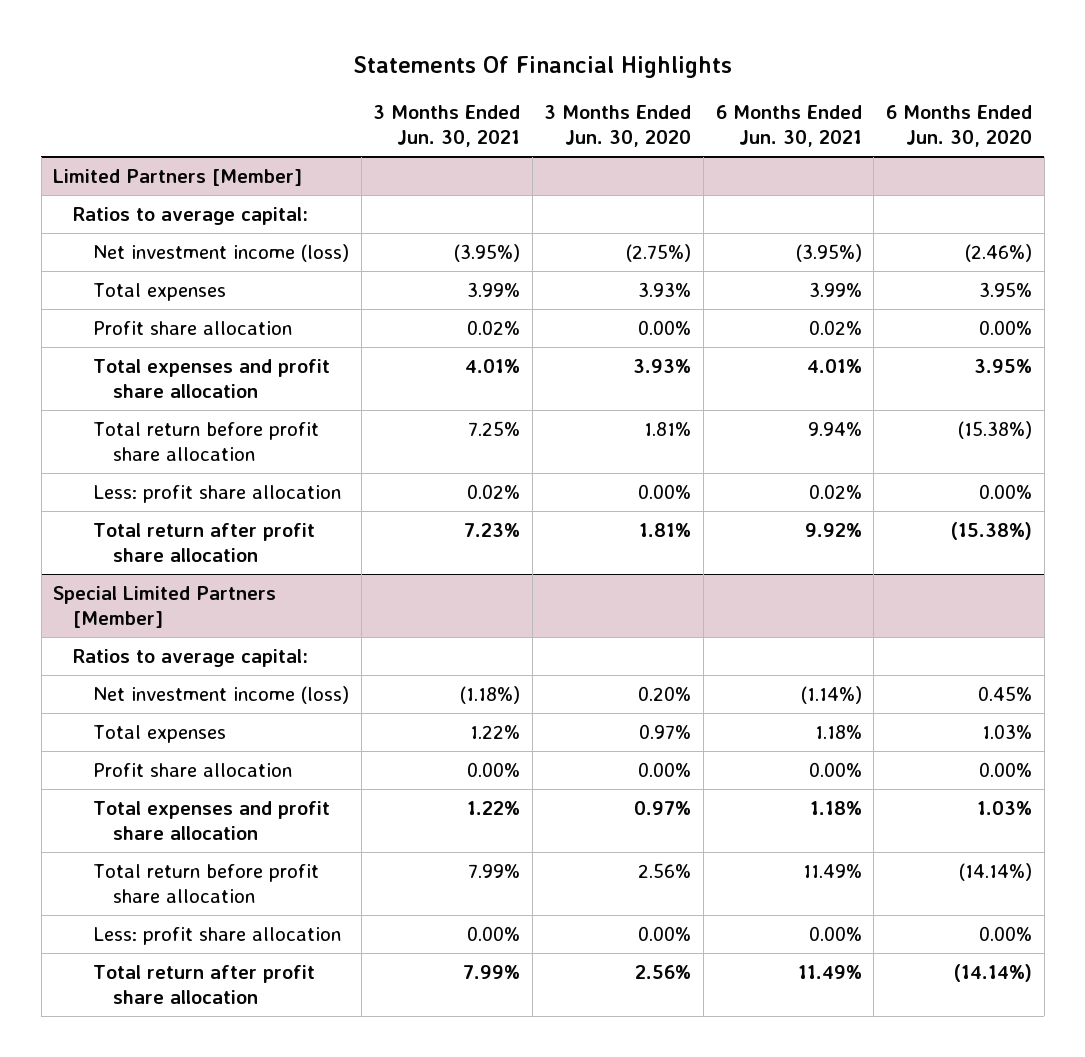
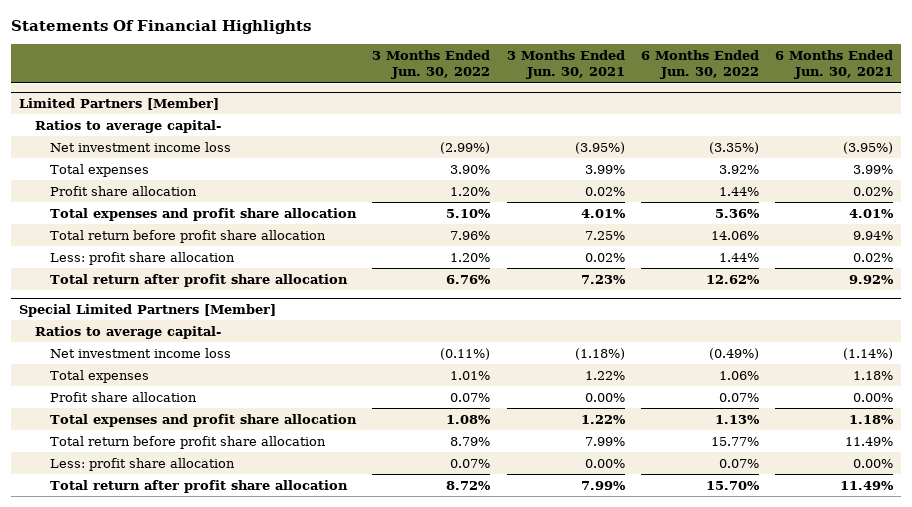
[544,104,692,148] 3 Months Ended Jun. 30, 2020 -> none
[886,104,1033,148] 6 Months Ended Jun. 30, 2020 -> none
none -> [372,50,491,80] 3 Months Ended Jun. 30, 2022
none -> [640,50,759,80] 6 Months Ended Jun. 30, 2022
[73,206,309,225] Ratios to average capital: -> [34,119,221,133] Ratios to average capital-
[92,243,349,262] Net investment income (loss) -> [50,141,232,152] Net investment income loss
[73,648,309,667] Ratios to average capital: -> [34,325,221,339] Ratios to average capital-
[92,685,349,704] Net investment income (loss) -> [50,347,232,358] Net investment income loss

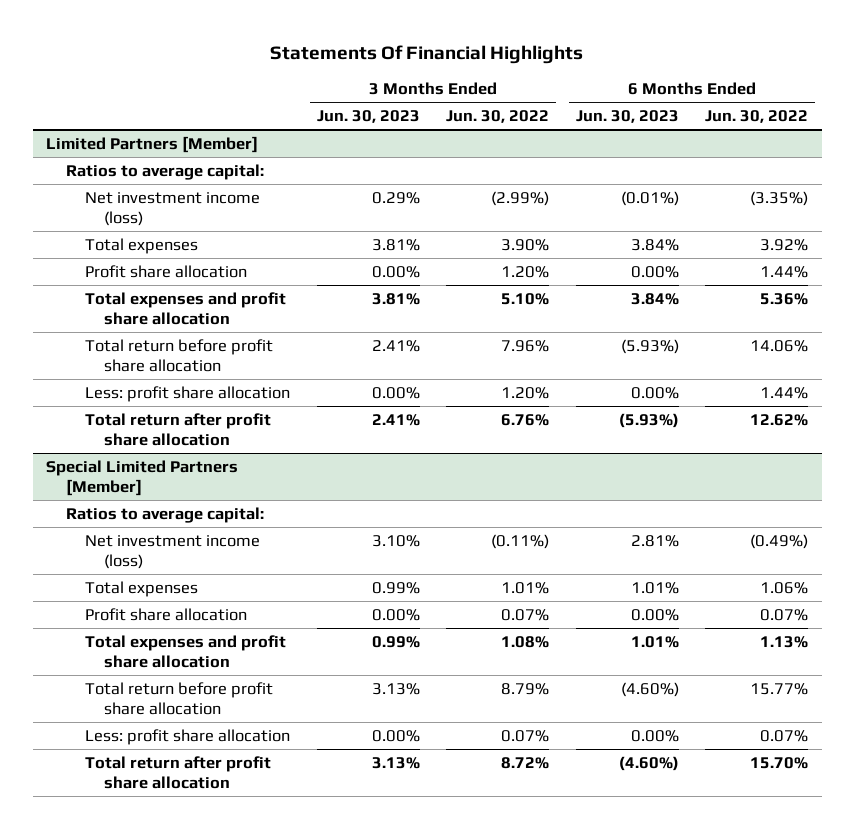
[506,50,625,80] 3 Months Ended Jun. 30, 2021 -> none
[775,50,894,80] 6 Months Ended Jun. 30, 2021 -> none
none -> [316,110,420,124] Jun. 30, 2023
none -> [575,110,679,124] Jun. 30, 2023
[34,119,221,133] Ratios to average capital- -> [65,163,264,180] Ratios to average capital:
[50,141,232,152] Net investment income loss -> [84,191,260,226] Net investment income (loss)
[34,325,221,339] Ratios to average capital- -> [65,506,264,523] Ratios to average capital:
[50,347,232,358] Net investment income loss -> [84,534,260,569] Net investment income (loss)

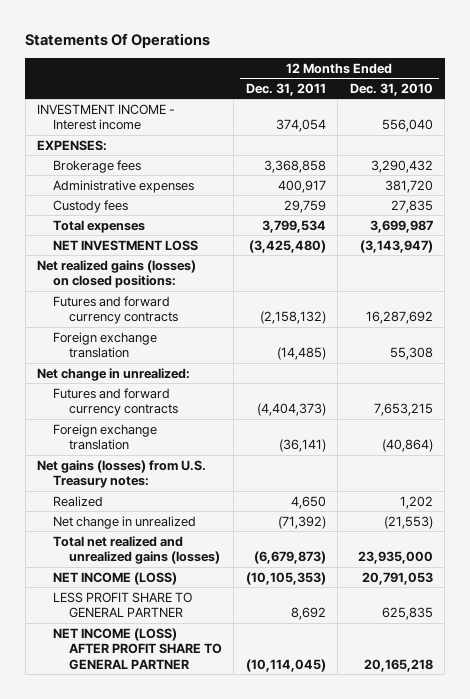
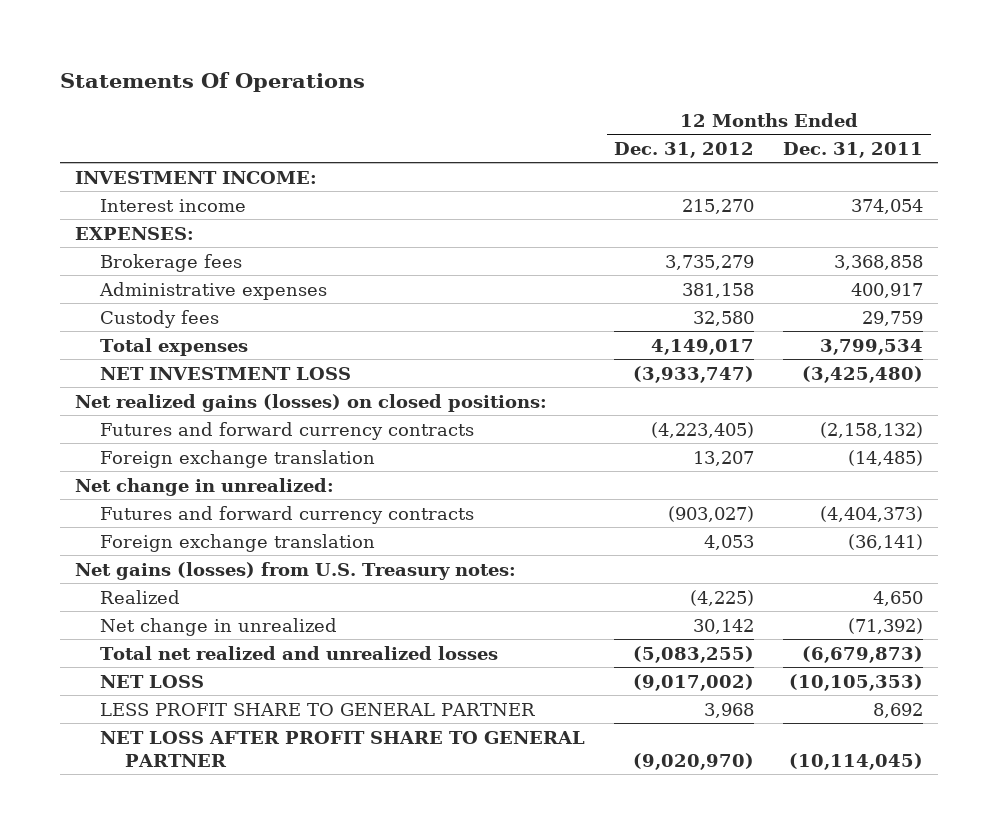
[349,82,433,96] Dec. 31, 2010 -> none
none -> [614,141,755,158] Dec. 31, 2012
none -> [74,170,317,184] INVESTMENT INCOME:
[37,103,176,131] INVESTMENT INCOME - Interest income -> [99,198,246,212] Interest income
[52,535,220,565] Total net realized and unrealized gains (losses) -> [99,645,498,660] Total net realized and unrealized losses
[52,571,177,585] NET INCOME (LOSS) -> [99,674,204,688] NET LOSS
[52,627,222,670] NET INCOME (LOSS) AFTER PROFIT SHARE TO GENERAL PARTNER -> [99,730,585,767] NET LOSS AFTER PROFIT SHARE TO GENERAL PARTNER

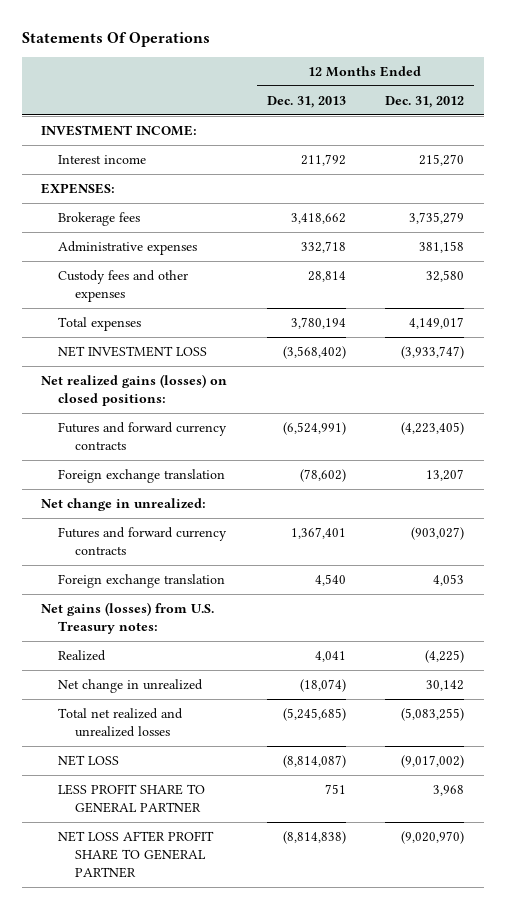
[783,141,924,158] Dec. 31, 2011 -> none
none -> [266,95,346,108] Dec. 31, 2013
[99,309,219,328] Custody fees -> [58,269,189,302] Custody fees and other expenses

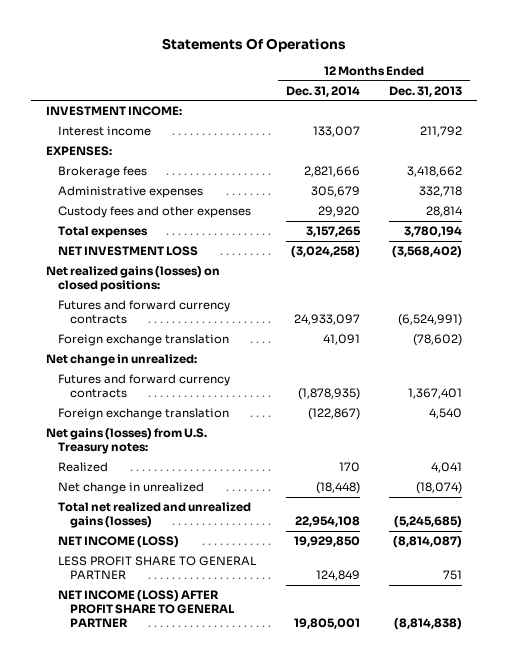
[385,95,465,108] Dec. 31, 2012 -> none
none -> [285,85,360,97] Dec. 31, 2014
[58,707,184,737] Total net realized and unrealized losses -> [57,502,251,528] Total net realized and unrealized gains (losses)
[58,754,120,766] NET LOSS -> [57,536,179,549] NET INCOME (LOSS)
[58,830,215,878] NET LOSS AFTER PROFIT SHARE TO GENERAL PARTNER -> [57,590,235,627] NET INCOME (LOSS) AFTER PROFIT SHARE TO GENERAL PARTNER

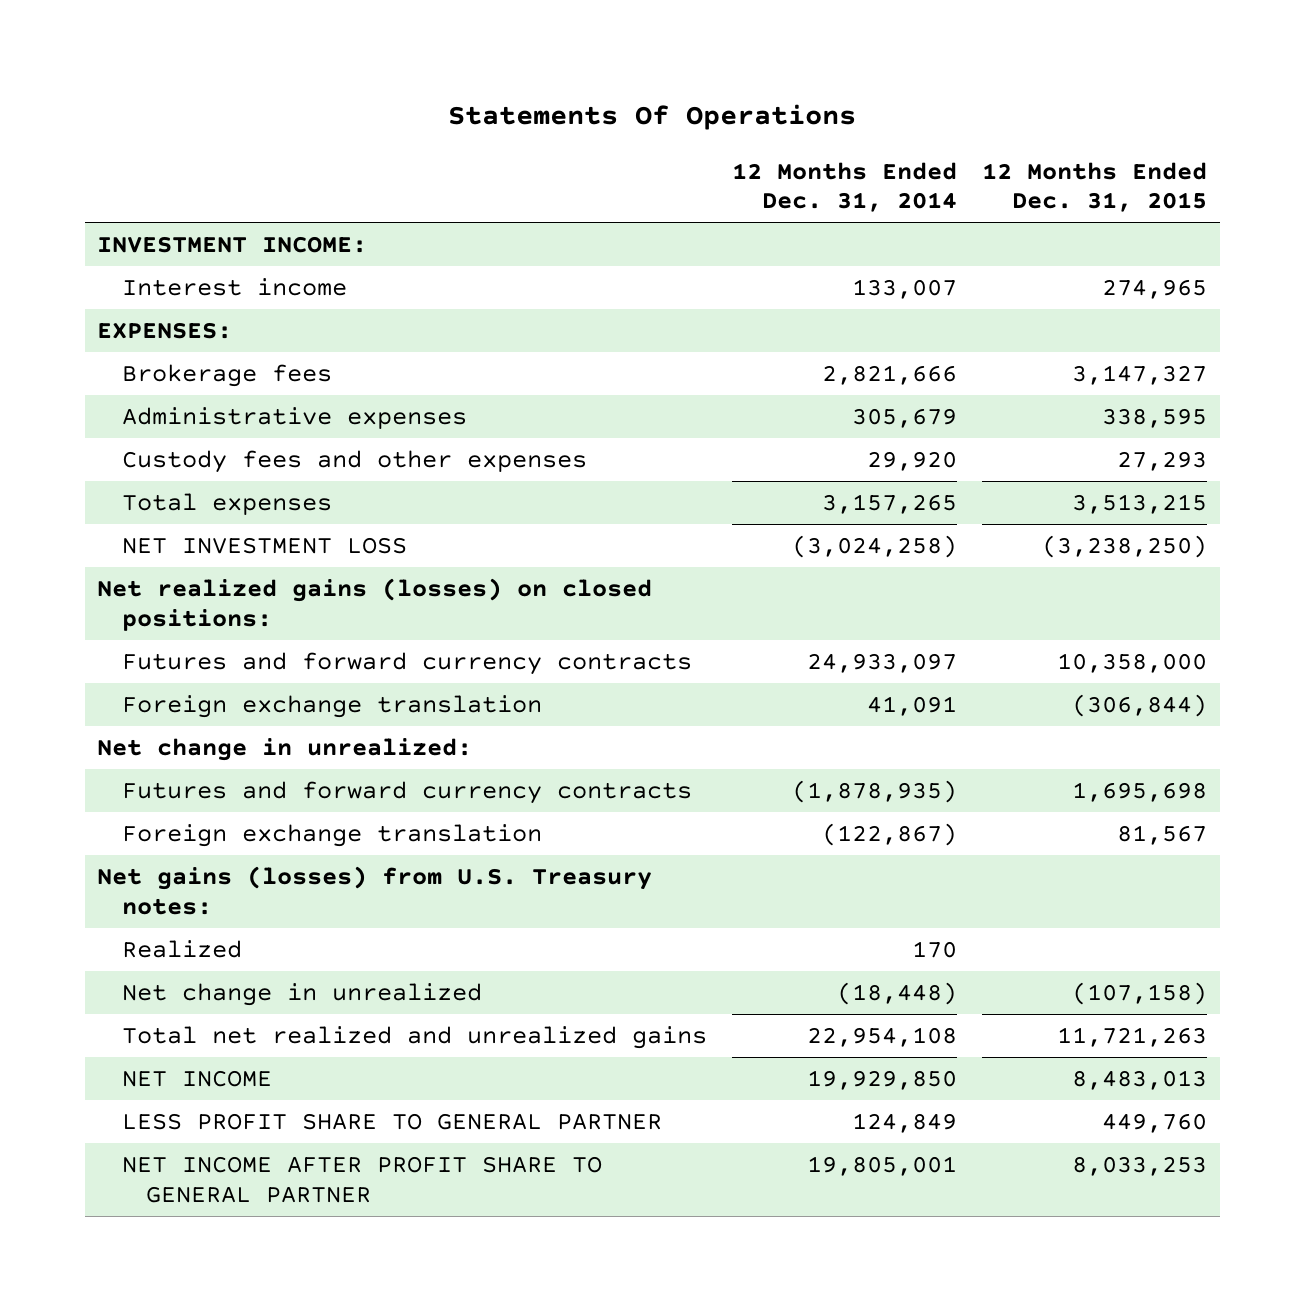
[389,85,463,97] Dec. 31, 2013 -> none
none -> [982,161,1208,213] 12 Months Ended Dec. 31, 2015
[57,502,251,528] Total net realized and unrealized gains (losses) -> [121,1026,707,1050] Total net realized and unrealized gains
[57,536,179,549] NET INCOME (LOSS) -> [121,1070,272,1088] NET INCOME
[57,590,235,627] NET INCOME (LOSS) AFTER PROFIT SHARE TO GENERAL PARTNER -> [121,1156,602,1203] NET INCOME AFTER PROFIT SHARE TO GENERAL PARTNER

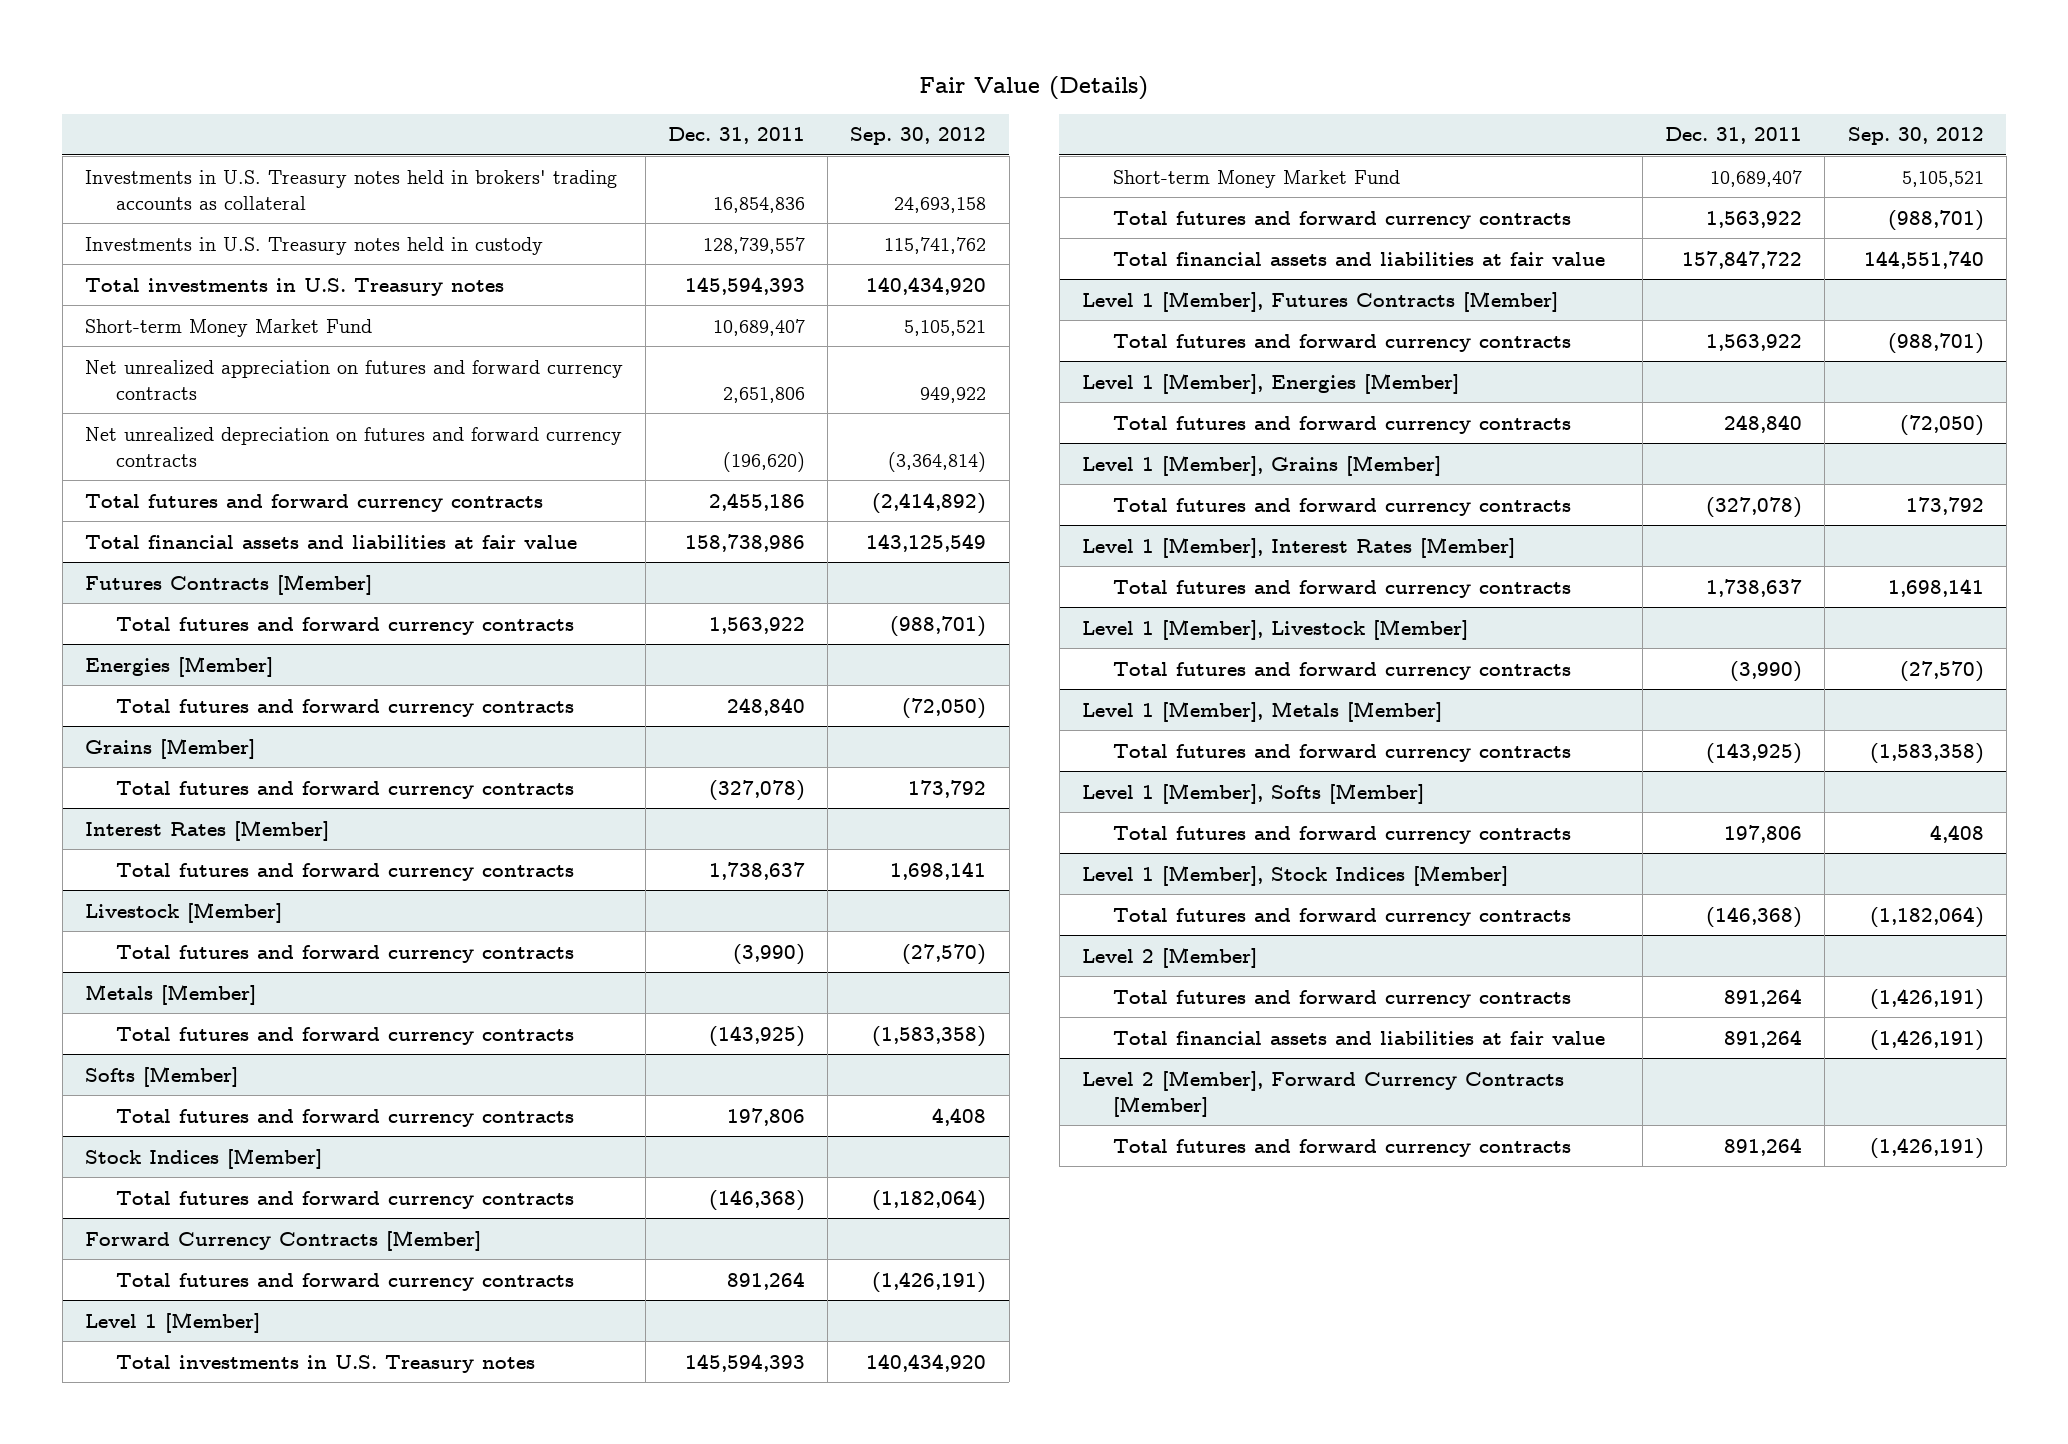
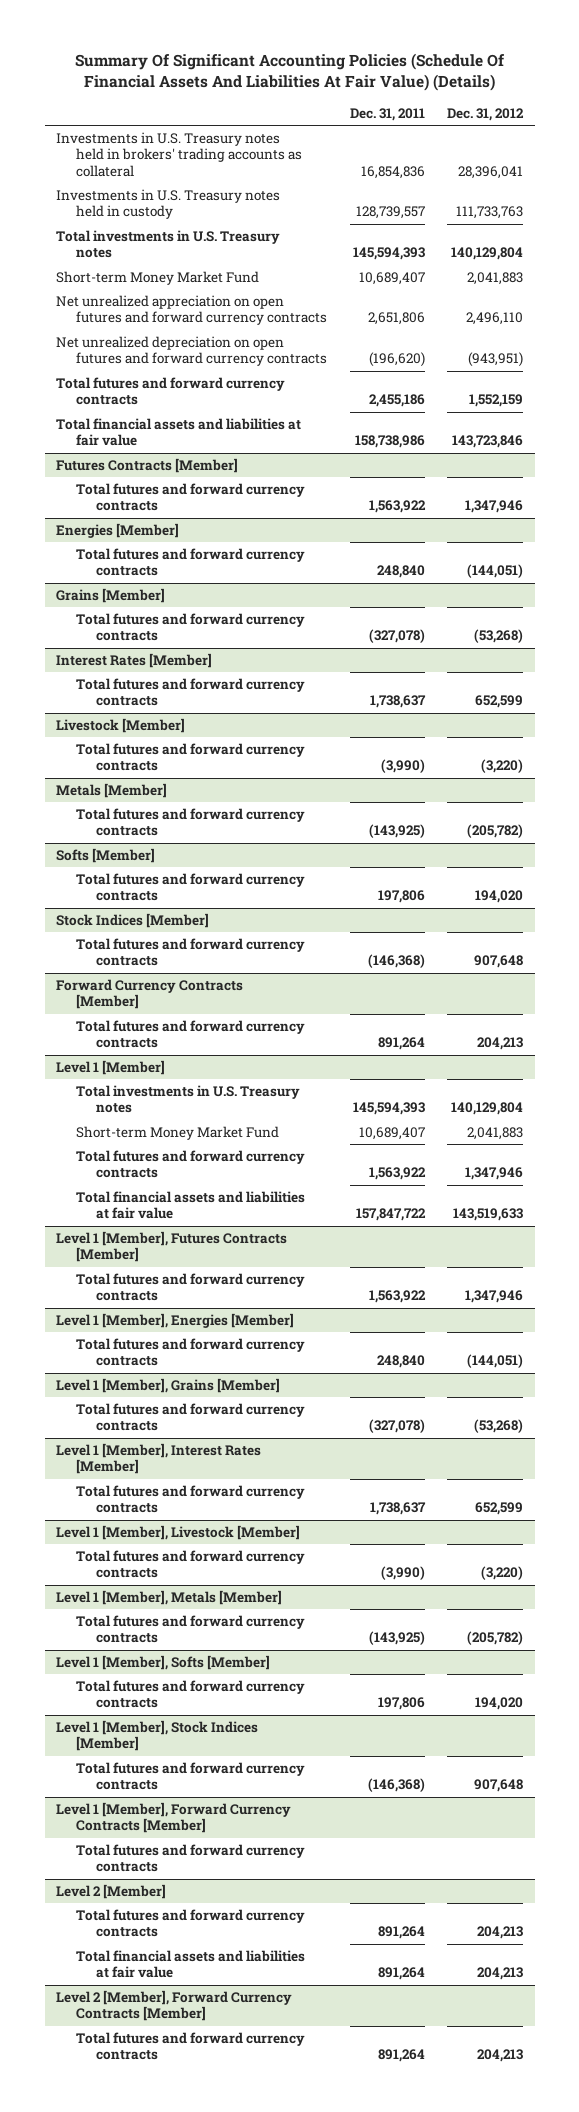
[919,76,1149,101] Fair Value (Details) -> [74,52,505,92] Summary Of Significant Accounting Policies (Schedule Of Financial Assets And Liabilities At Fair Value) (Details)
[850,127,987,146] Sep. 30, 2012 -> none
none -> [447,108,525,122] Dec. 31, 2012
[84,359,623,400] Net unrealized appreciation on futures and forward currency contracts -> [56,295,327,326] Net unrealized appreciation on open futures and forward currency contracts
[84,426,622,467] Net unrealized depreciation on futures and forward currency contracts -> [56,336,327,367] Net unrealized depreciation on open futures and forward currency contracts
none -> [56,1802,292,1834] Level 1 [Member], Forward Currency Contracts [Member]
none -> [75,1844,305,1873] Total futures and forward currency contracts

